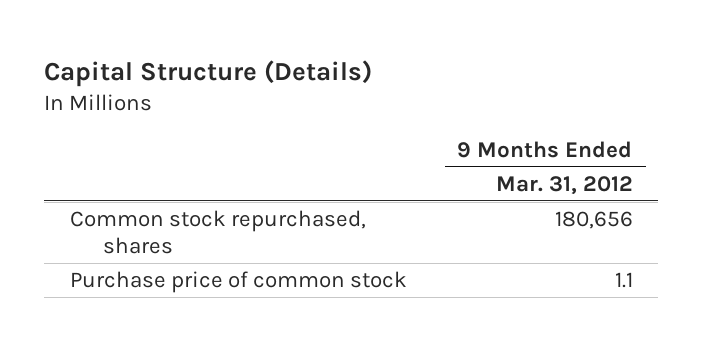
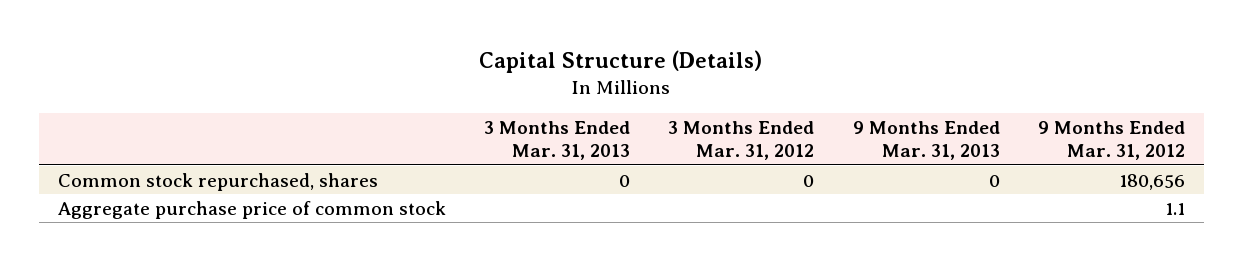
none -> [484,121,631,161] 3 Months Ended Mar. 31, 2013
none -> [668,121,815,161] 3 Months Ended Mar. 31, 2012
none -> [852,121,1000,161] 9 Months Ended Mar. 31, 2013
[69,271,407,294] Purchase price of common stock -> [57,200,446,219] Aggregate purchase price of common stock

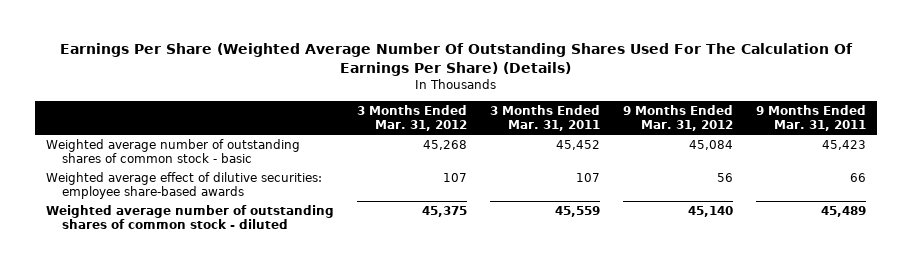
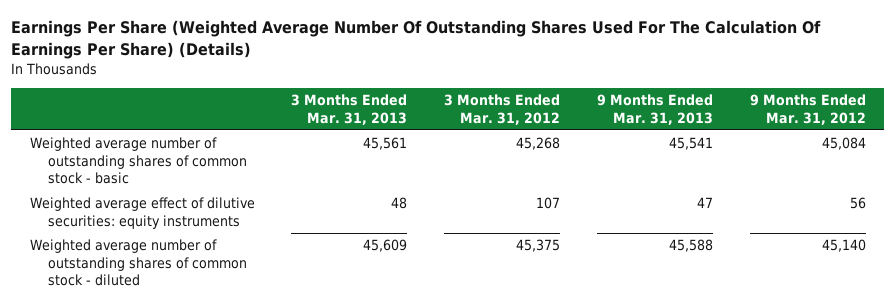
[489,105,600,132] 3 Months Ended Mar. 31, 2011 -> none
[755,105,866,132] 9 Months Ended Mar. 31, 2011 -> none
none -> [291,94,408,125] 3 Months Ended Mar. 31, 2013
none -> [596,94,713,125] 9 Months Ended Mar. 31, 2013
[46,171,323,199] Weighted average effect of dilutive securities: employee share-based awards -> [29,197,255,229] Weighted average effect of dilutive securities: equity instruments

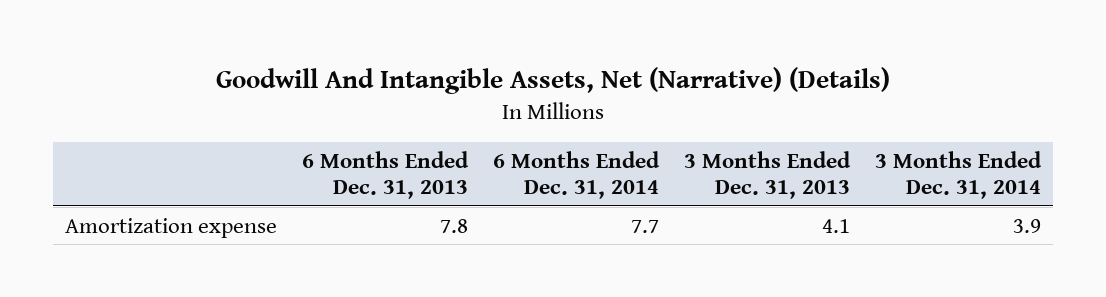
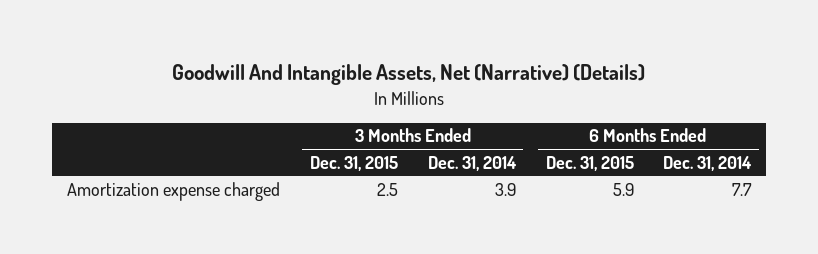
[301,150,469,200] 6 Months Ended Dec. 31, 2013 -> none
[683,150,851,200] 3 Months Ended Dec. 31, 2013 -> none
none -> [309,155,398,171] Dec. 31, 2015
none -> [545,155,634,171] Dec. 31, 2015
[65,217,278,238] Amortization expense -> [66,181,280,201] Amortization expense charged

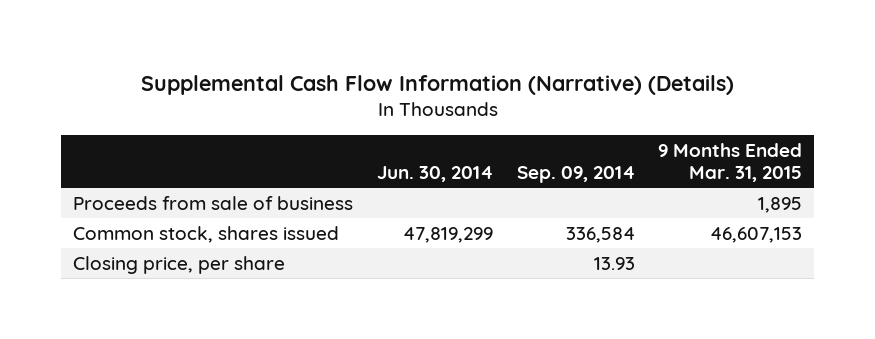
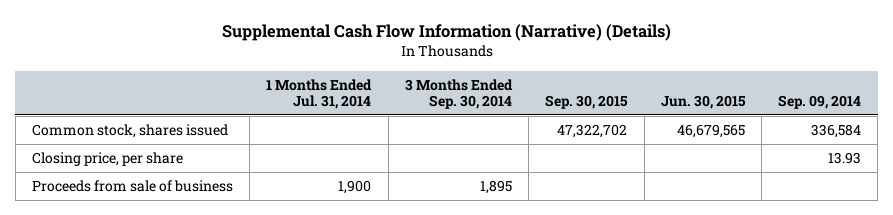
[376,165,493,182] Jun. 30, 2014 -> none
[658,142,803,182] 9 Months Ended Mar. 31, 2015 -> none
none -> [266,78,373,110] 1 Months Ended Jul. 31, 2014
none -> [404,78,513,110] 3 Months Ended Sep. 30, 2014
none -> [545,95,629,110] Sep. 30, 2015
none -> [660,95,746,110] Jun. 30, 2015
[73,195,354,210] Proceeds from sale of business -> [32,180,234,193] Proceeds from sale of business

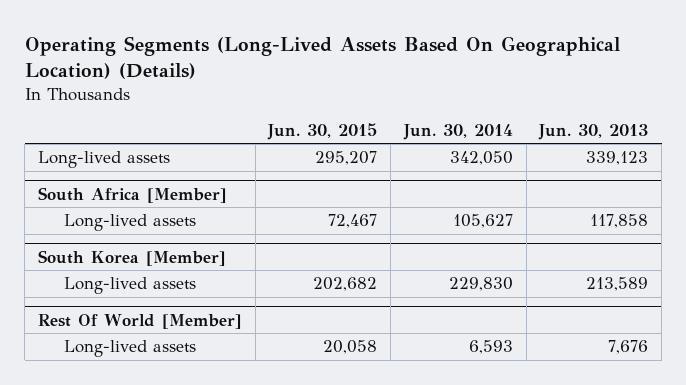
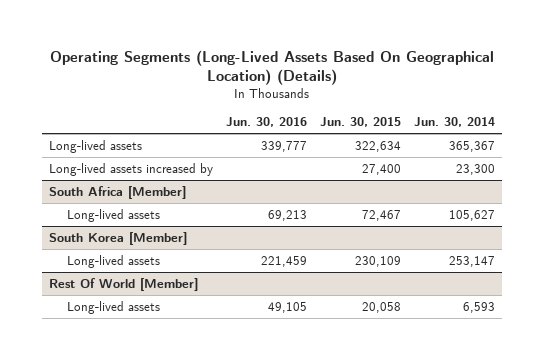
[538,123,649,140] Jun. 30, 2013 -> none
none -> [226,116,308,127] Jun. 30, 2016
[315,151,378,166] 295,207 -> [355,140,402,152] 322,634
[449,151,513,166] 342,050 -> [449,140,496,152] 365,367
none -> [49,162,214,176] Long-lived assets increased by
[313,277,378,292] 202,682 -> [355,255,402,267] 230,109
[448,277,513,292] 229,830 -> [449,255,496,267] 253,147

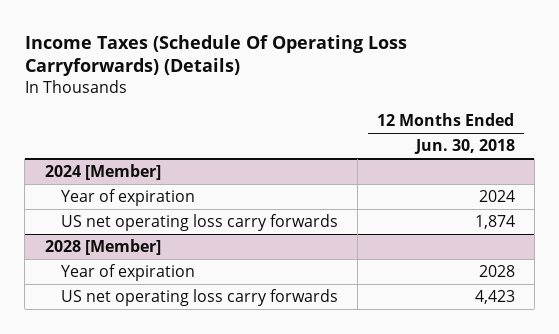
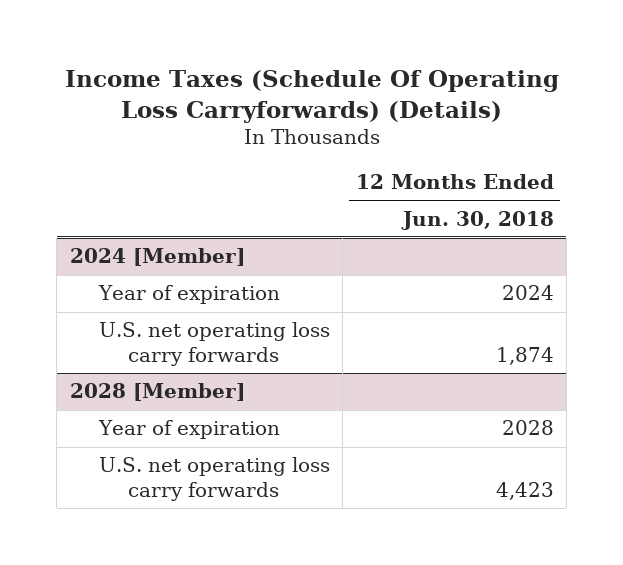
[61,213,339,231] US net operating loss carry forwards -> [98,322,330,367] U.S. net operating loss carry forwards
[61,288,339,306] US net operating loss carry forwards -> [98,457,330,502] U.S. net operating loss carry forwards

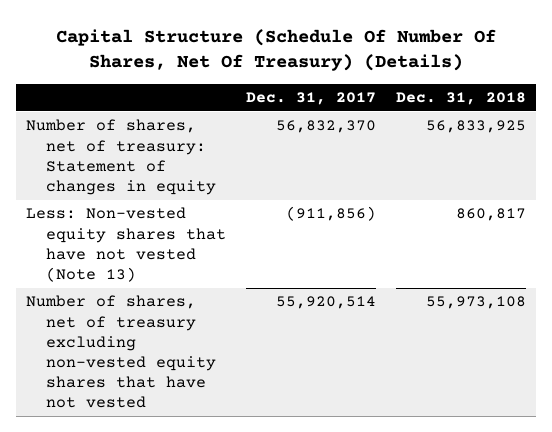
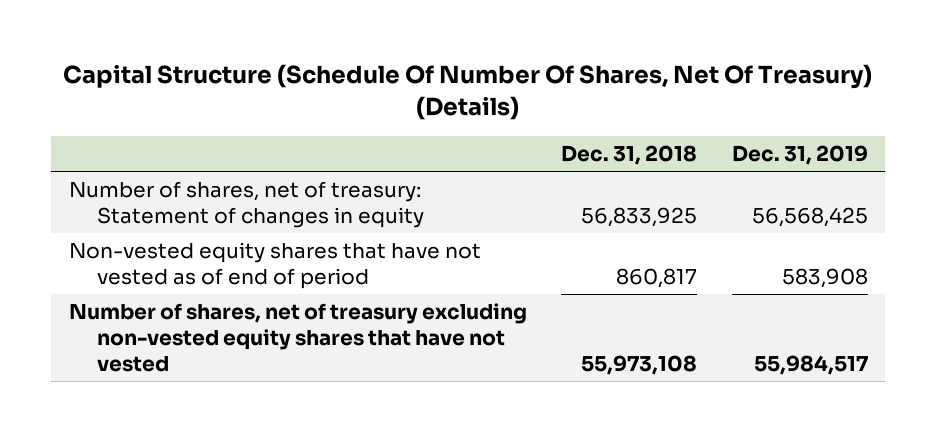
[245,92,376,106] Dec. 31, 2017 -> none
none -> [731,145,868,166] Dec. 31, 2019
[26,207,226,282] Less: Non-vested equity shares that have not vested (Note 13) -> [68,242,481,290] Non-vested equity shares that have not vested as of end of period

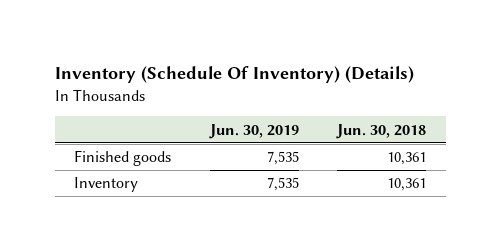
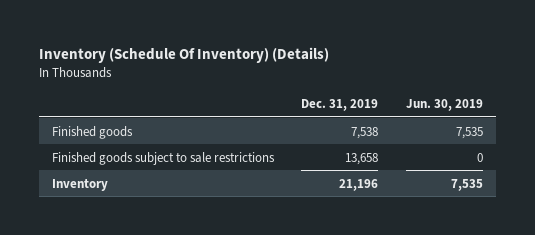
[336,123,427,139] Jun. 30, 2018 -> none
none -> [301,98,379,111] Dec. 31, 2019
none -> [52,151,276,165] Finished goods subject to sale restrictions

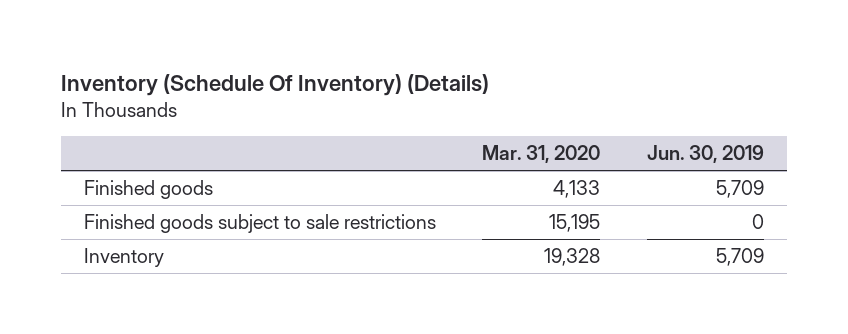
[301,98,379,111] Dec. 31, 2019 -> none
none -> [482,145,601,164] Mar. 31, 2020
[455,126,483,139] 7,535 -> [715,180,764,199] 5,709
[450,178,483,191] 7,535 -> [715,248,764,267] 5,709

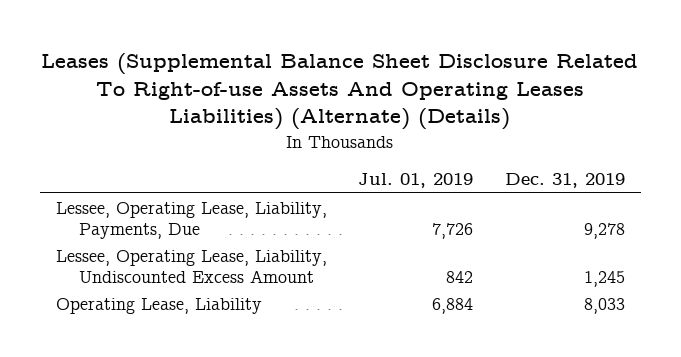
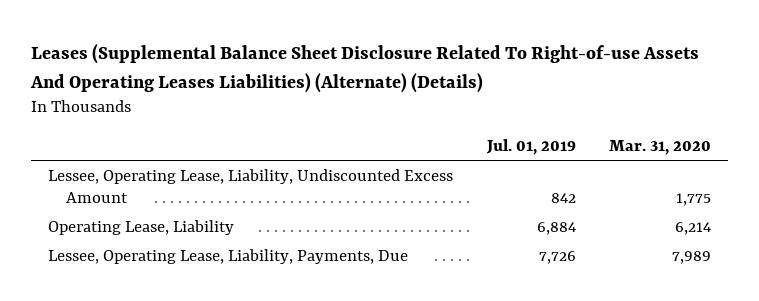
[505,173,626,189] Dec. 31, 2019 -> none
none -> [609,139,712,155] Mar. 31, 2020
[55,201,327,239] Lessee, Operating Lease, Liability, Payments, Due -> [47,248,408,264] Lessee, Operating Lease, Liability, Payments, Due

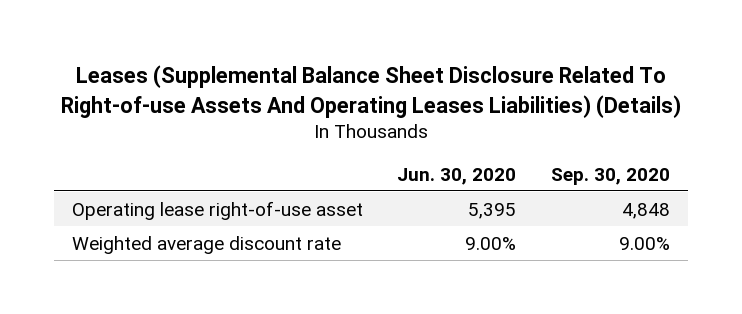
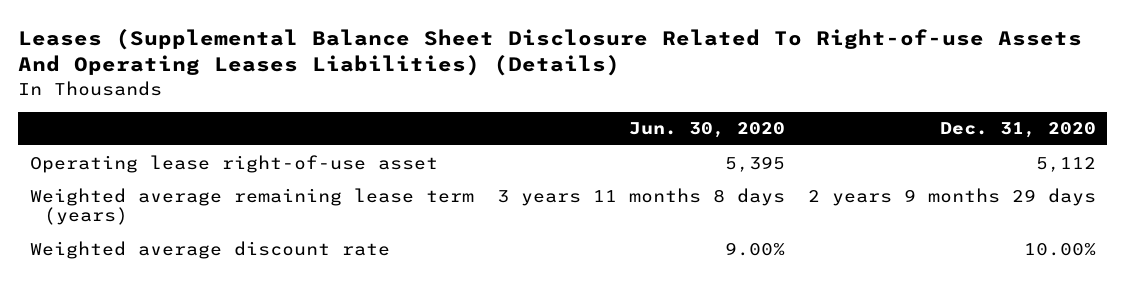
[551,167,671,185] Sep. 30, 2020 -> none
none -> [939,122,1096,139] Dec. 31, 2020
none -> [29,187,474,226] Weighted average remaining lease term (years)

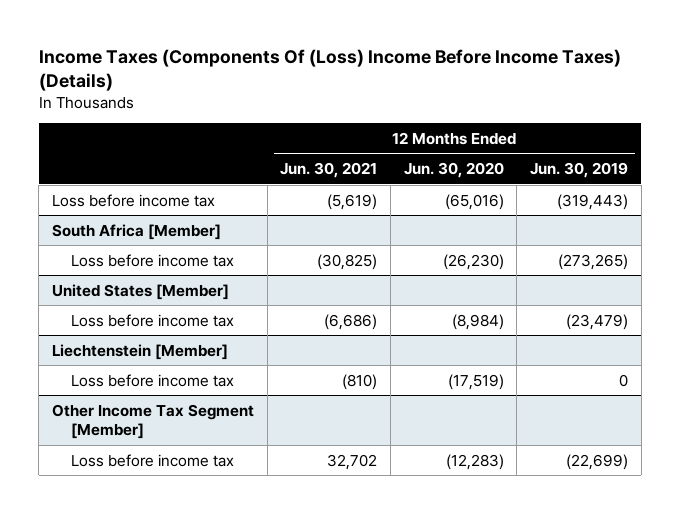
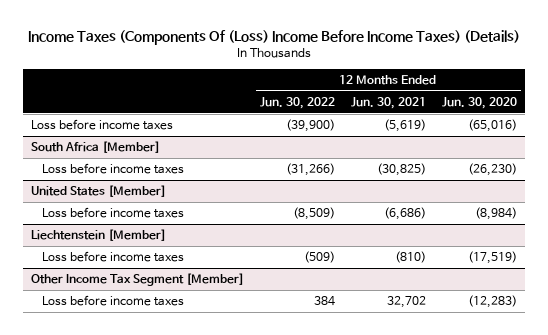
[530,162,629,179] Jun. 30, 2019 -> none
none -> [259,96,335,109] Jun. 30, 2022
[52,193,216,207] Loss before income tax -> [30,119,173,131] Loss before income taxes
[71,253,235,267] Loss before income tax -> [41,163,184,175] Loss before income taxes
[71,313,235,327] Loss before income tax -> [41,207,184,219] Loss before income taxes
[71,373,235,387] Loss before income tax -> [41,251,184,263] Loss before income taxes
[71,453,235,467] Loss before income tax -> [41,295,184,307] Loss before income taxes

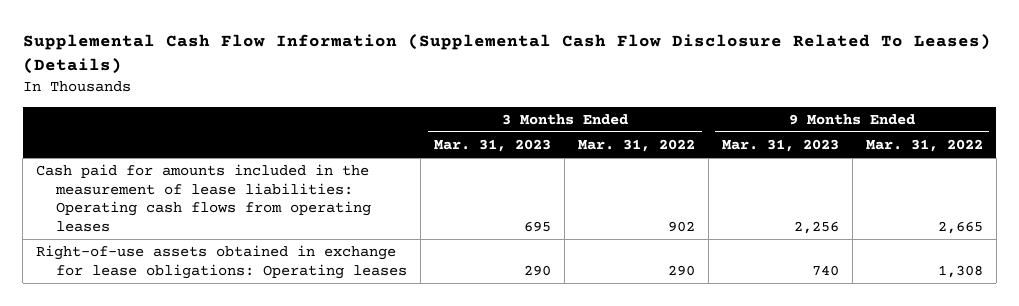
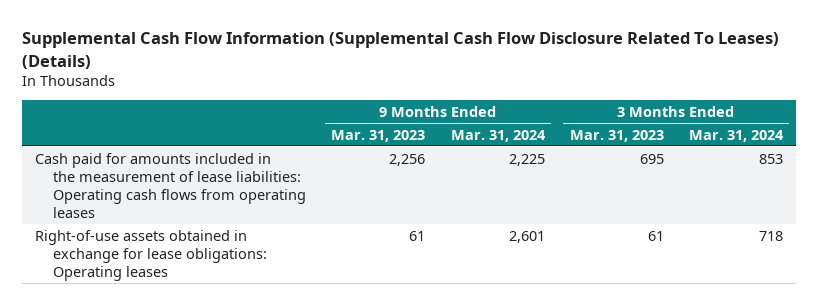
[578,139,696,153] Mar. 31, 2022 -> none
[865,139,983,153] Mar. 31, 2022 -> none
none -> [450,129,546,142] Mar. 31, 2024
none -> [688,129,784,142] Mar. 31, 2024
[524,264,552,276] 290 -> [647,230,664,241] 61
[811,264,839,276] 740 -> [409,230,426,241] 61

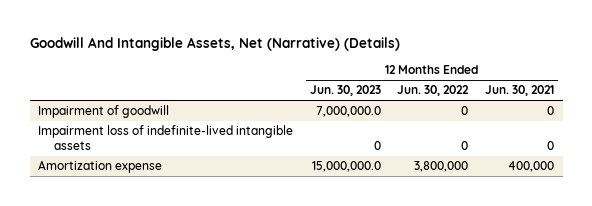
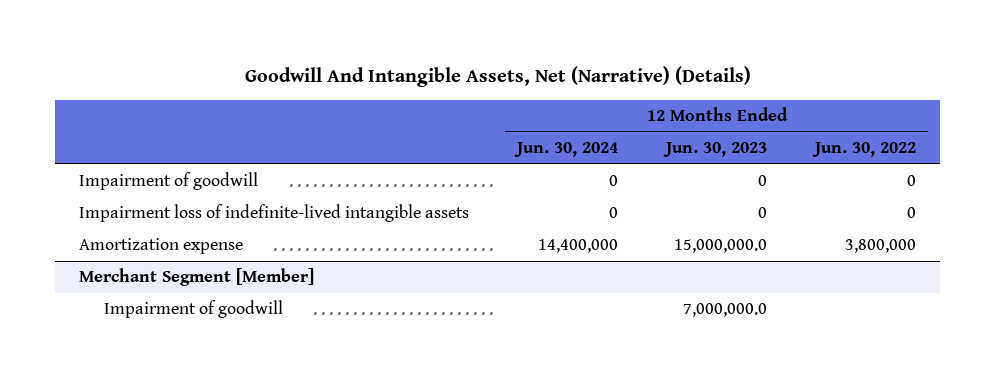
[485,85,555,97] Jun. 30, 2021 -> none
none -> [514,141,619,157] Jun. 30, 2024
[315,106,381,118] 7,000,000.0 -> [758,175,768,187] 0
none -> [79,268,315,287] Merchant Segment [Member]
none -> [104,300,284,319] Impairment of goodwill

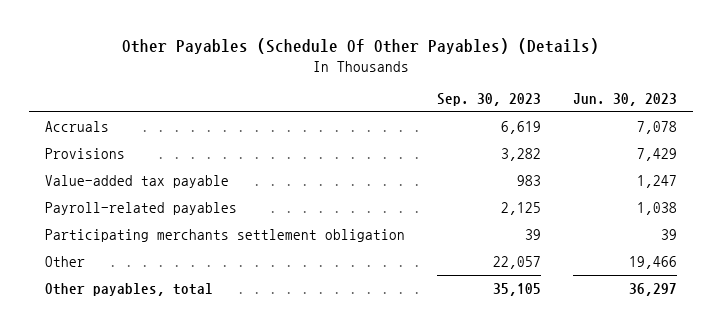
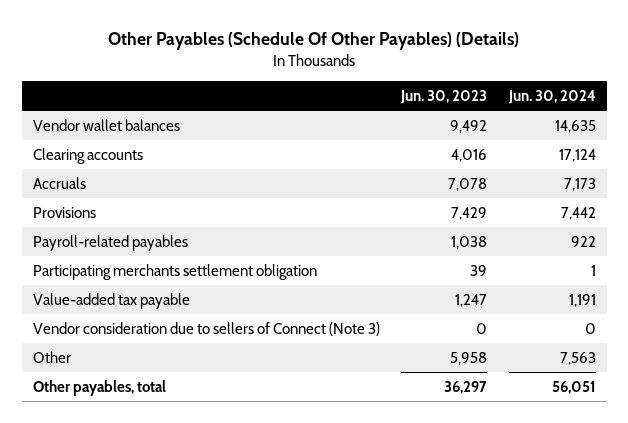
[437,93,542,107] Sep. 30, 2023 -> none
none -> [507,89,596,104] Jun. 30, 2024
none -> [32,118,180,131] Vendor wallet balances
none -> [32,147,143,164] Clearing accounts
[44,174,229,188] Value-added tax payable -> [32,292,190,309] Value-added tax payable
none -> [32,321,380,336] Vendor consideration due to sellers of Connect (Note 3)
[629,255,678,269] 19,466 -> [450,351,488,365] 5,958

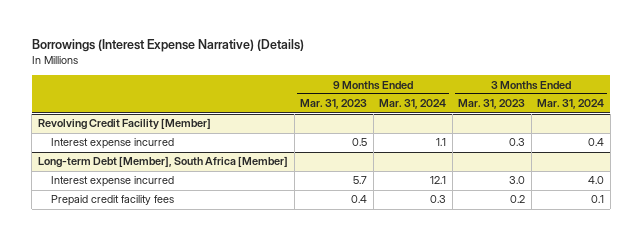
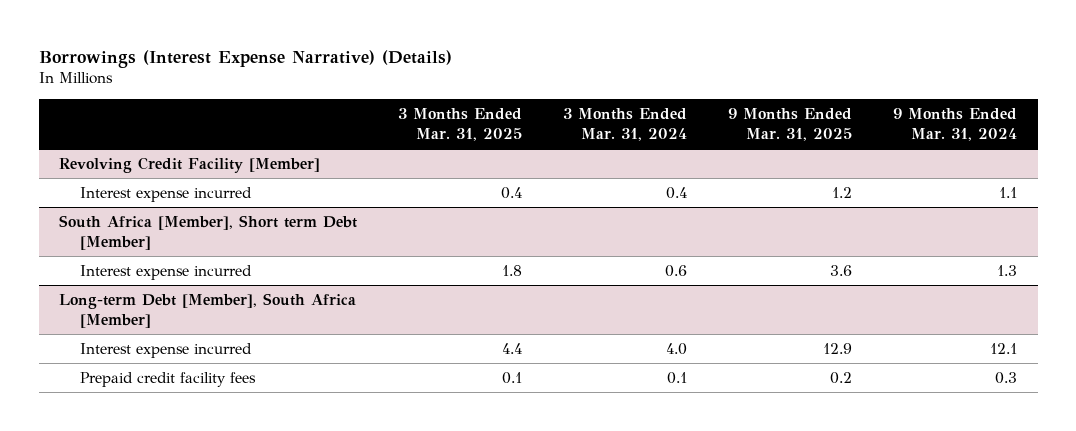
[300,99,368,110] Mar. 31, 2023 -> none
[458,99,526,110] Mar. 31, 2023 -> none
none -> [398,107,523,141] 3 Months Ended Mar. 31, 2025
none -> [728,107,853,141] 9 Months Ended Mar. 31, 2025
none -> [59,214,358,250] South Africa [Member], Short term Debt [Member]
none -> [79,264,252,280] Interest expense incurred

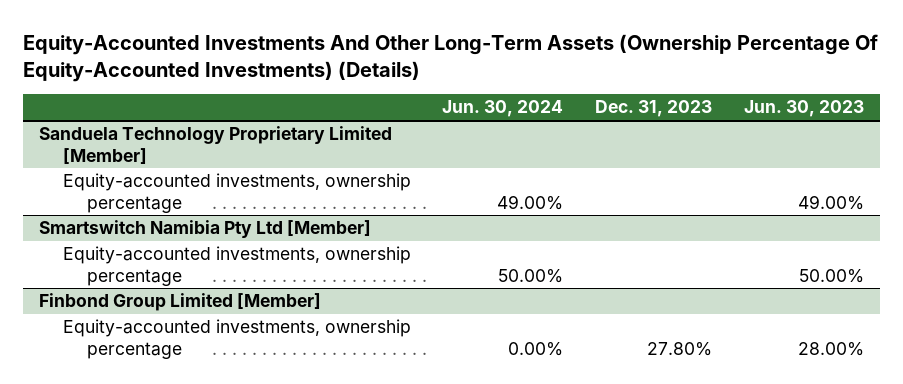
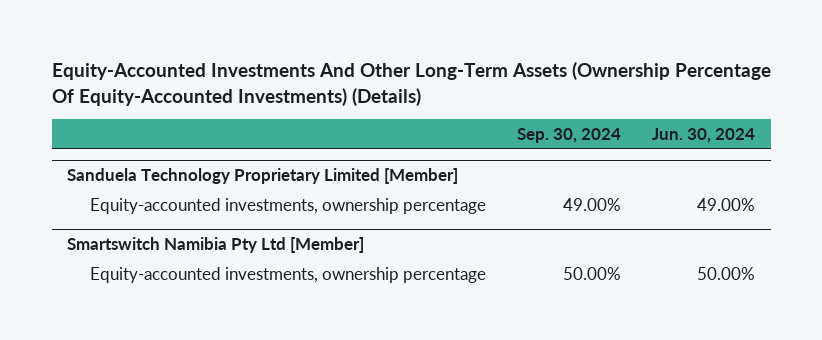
[595,100,713,118] Dec. 31, 2023 -> none
[744,100,865,118] Jun. 30, 2023 -> none
none -> [517,127,622,143] Sep. 30, 2024
[38,293,321,312] Finbond Group Limited [Member] -> none
[62,319,411,359] Equity-accounted investments, ownership percentage -> none

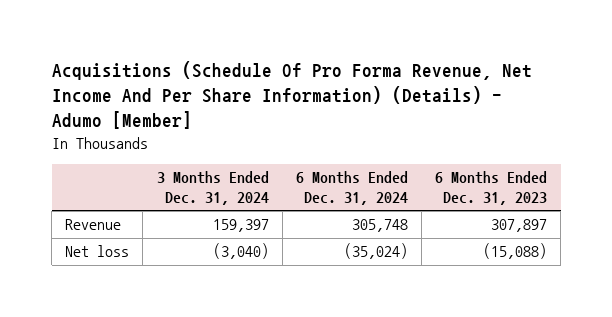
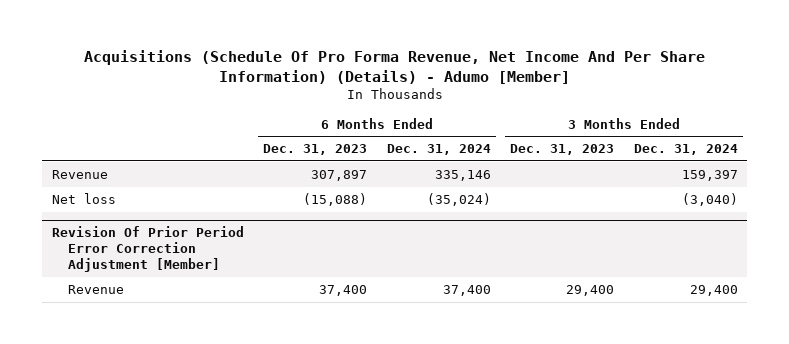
none -> [510,144,615,156] Dec. 31, 2023
[351,219,408,233] 305,748 -> [434,169,491,181] 335,146
none -> [51,225,244,273] Revision Of Prior Period Error Correction Adjustment [Member]
none -> [67,284,124,294] Revenue

